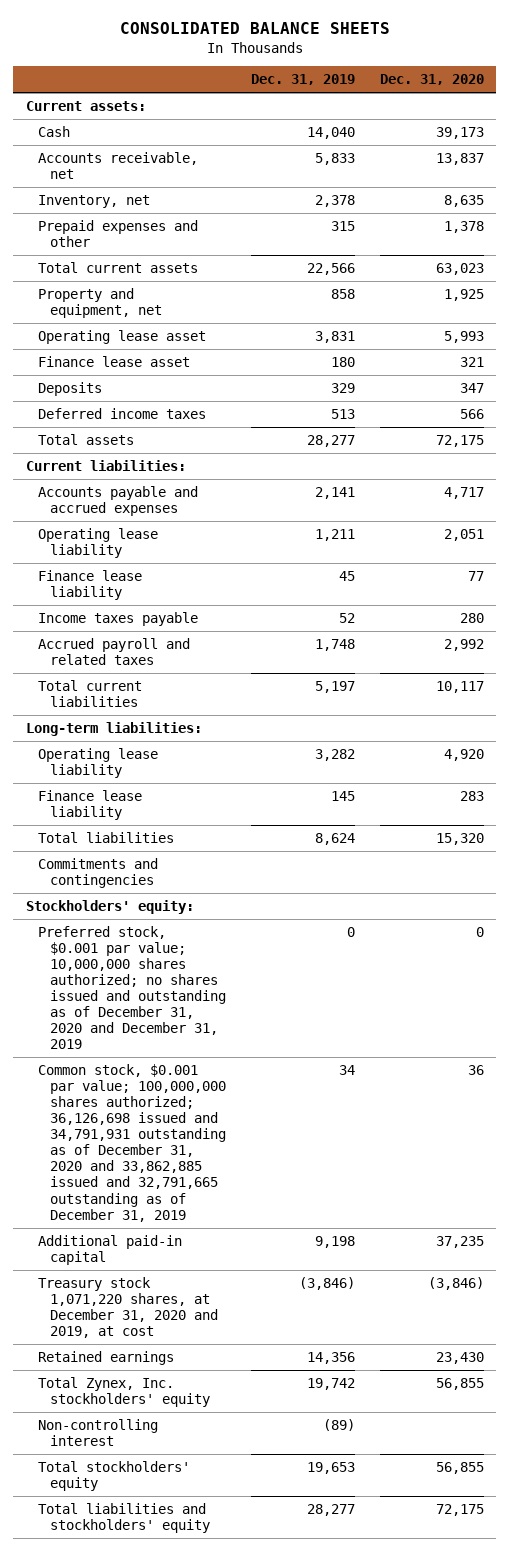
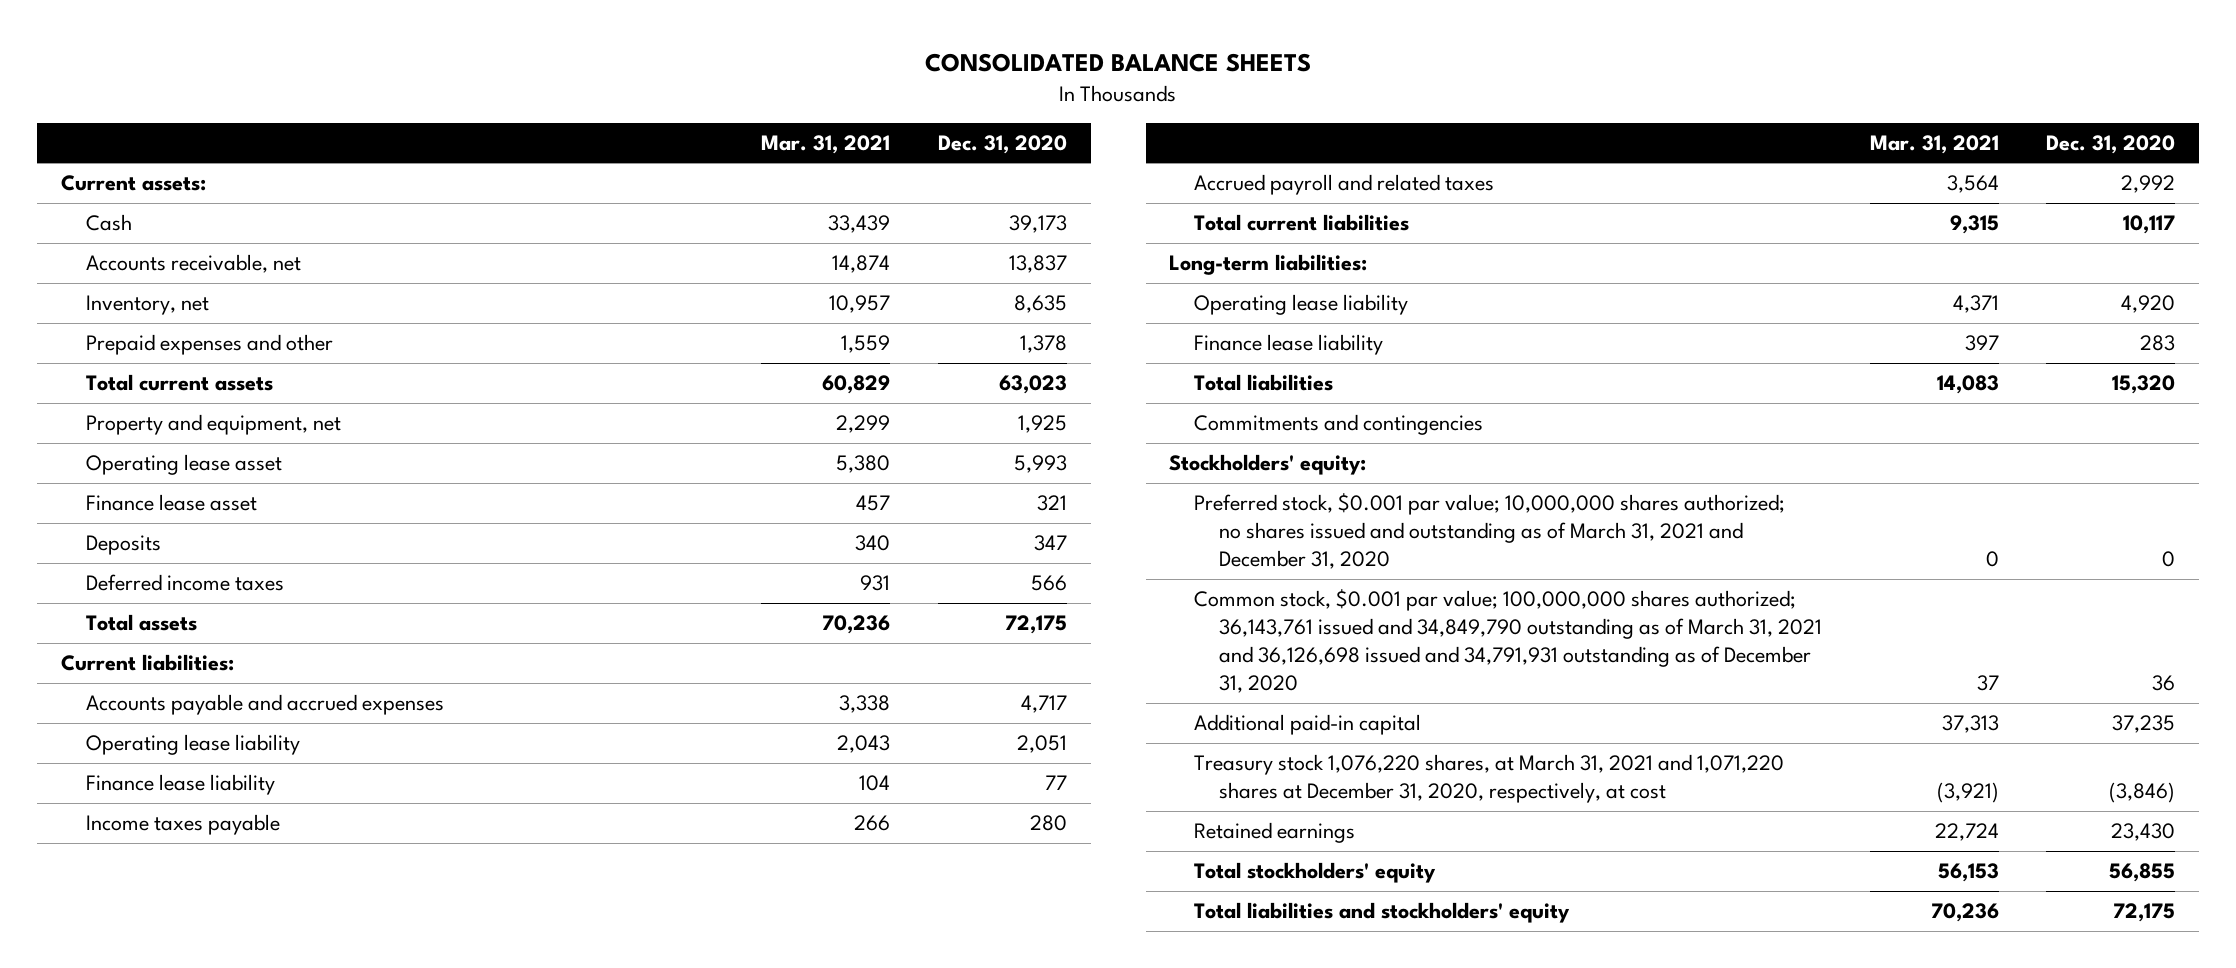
[251,74,356,86] Dec. 31, 2019 -> none
none -> [760,134,890,154] Mar. 31, 2021
[38,925,227,1050] Preferred stock, $0.001 par value; 10,000,000 shares authorized; no shares issued and outstanding as of December 31, 2020 and December 31, 2019 -> [1194,493,1786,570] Preferred stock, $0.001 par value; 10,000,000 shares authorized; no shares issued and outstanding as of March 31, 2021 and December 31, 2020
[38,1063,227,1222] Common stock, $0.001 par value; 100,000,000 shares authorized; 36,126,698 issued and 34,791,931 outstanding as of December 31, 2020 and 33,862,885 issued and 32,791,665 outstanding as of December 31, 2019 -> [1194,589,1822,694] Common stock, $0.001 par value; 100,000,000 shares authorized; 36,143,761 issued and 34,849,790 outstanding as of March 31, 2021 and 36,126,698 issued and 34,791,931 outstanding as of December 31, 2020
[38,1276,219,1339] Treasury stock 1,071,220 shares, at December 31, 2020 and 2019, at cost -> [1194,754,1785,804] Treasury stock 1,076,220 shares, at March 31, 2021 and 1,071,220 shares at December 31, 2020, respectively, at cost
[38,1376,211,1408] Total Zynex, Inc. stockholders' equity -> none
[38,1418,159,1447] Non-controlling interest -> none

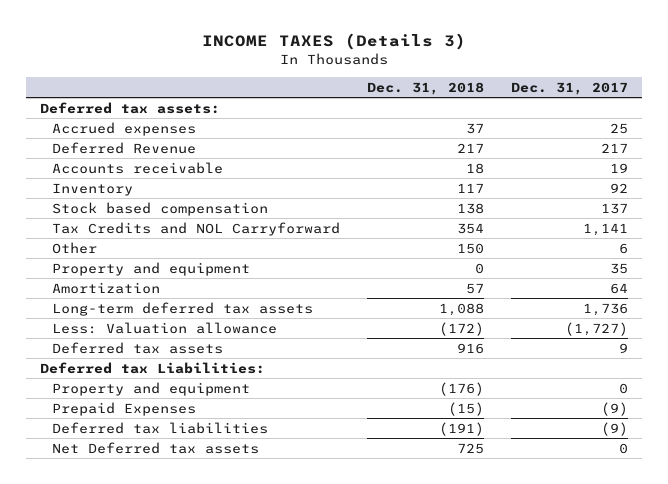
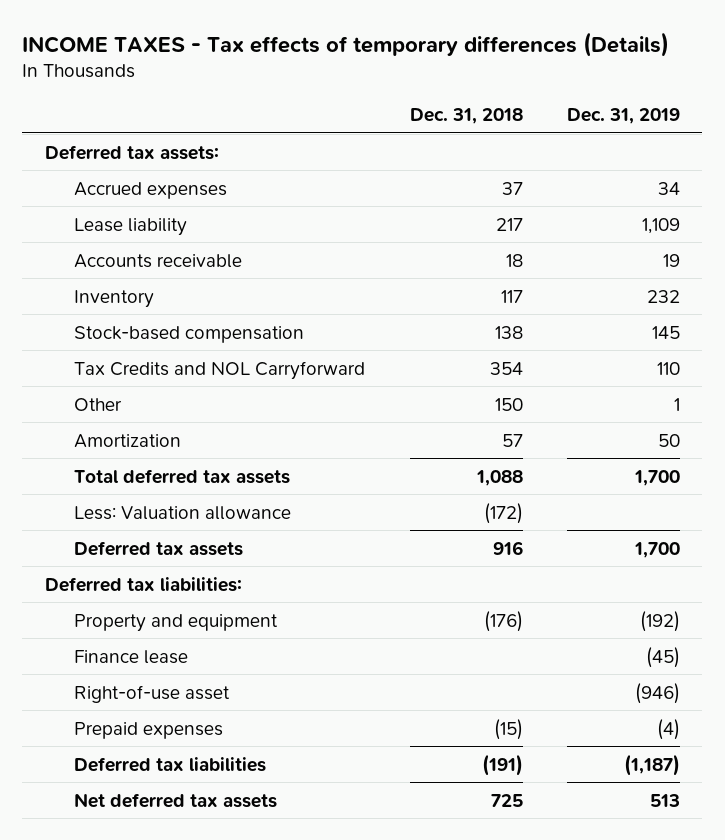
[201,33,466,51] INCOME TAXES (Details 3) -> [22,31,670,57] INCOME TAXES - Tax effects of temporary differences (Details)
[511,81,629,95] Dec. 31, 2017 -> none
none -> [567,107,681,124] Dec. 31, 2019
[52,141,197,154] Deferred Revenue -> [74,217,188,236] Lease liability
[52,201,269,216] Stock based compensation -> [74,325,305,343] Stock-based compensation
[52,261,251,276] Property and equipment -> none
[52,301,314,316] Long-term deferred tax assets -> [74,468,291,484] Total deferred tax assets
[39,361,265,374] Deferred tax Liabilities: -> [44,576,242,592] Deferred tax liabilities:
none -> [74,649,189,664] Finance lease
none -> [74,684,231,703] Right-of-use asset
[52,401,197,416] Prepaid Expenses -> [74,721,224,739] Prepaid expenses
[52,441,260,454] Net Deferred tax assets -> [74,792,278,808] Net deferred tax assets

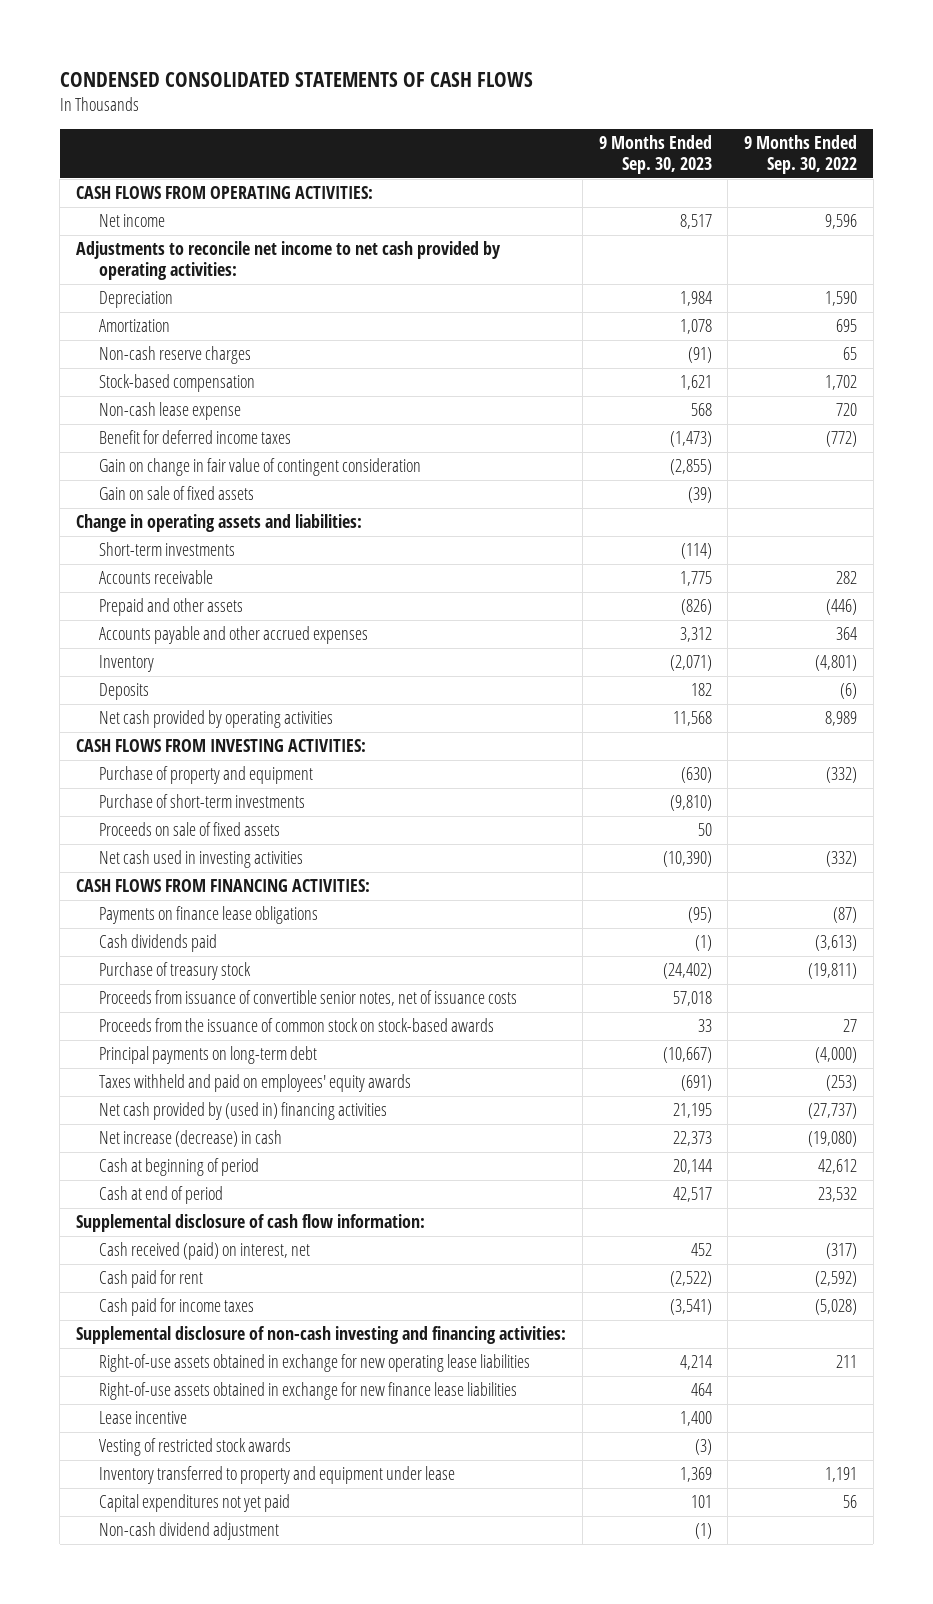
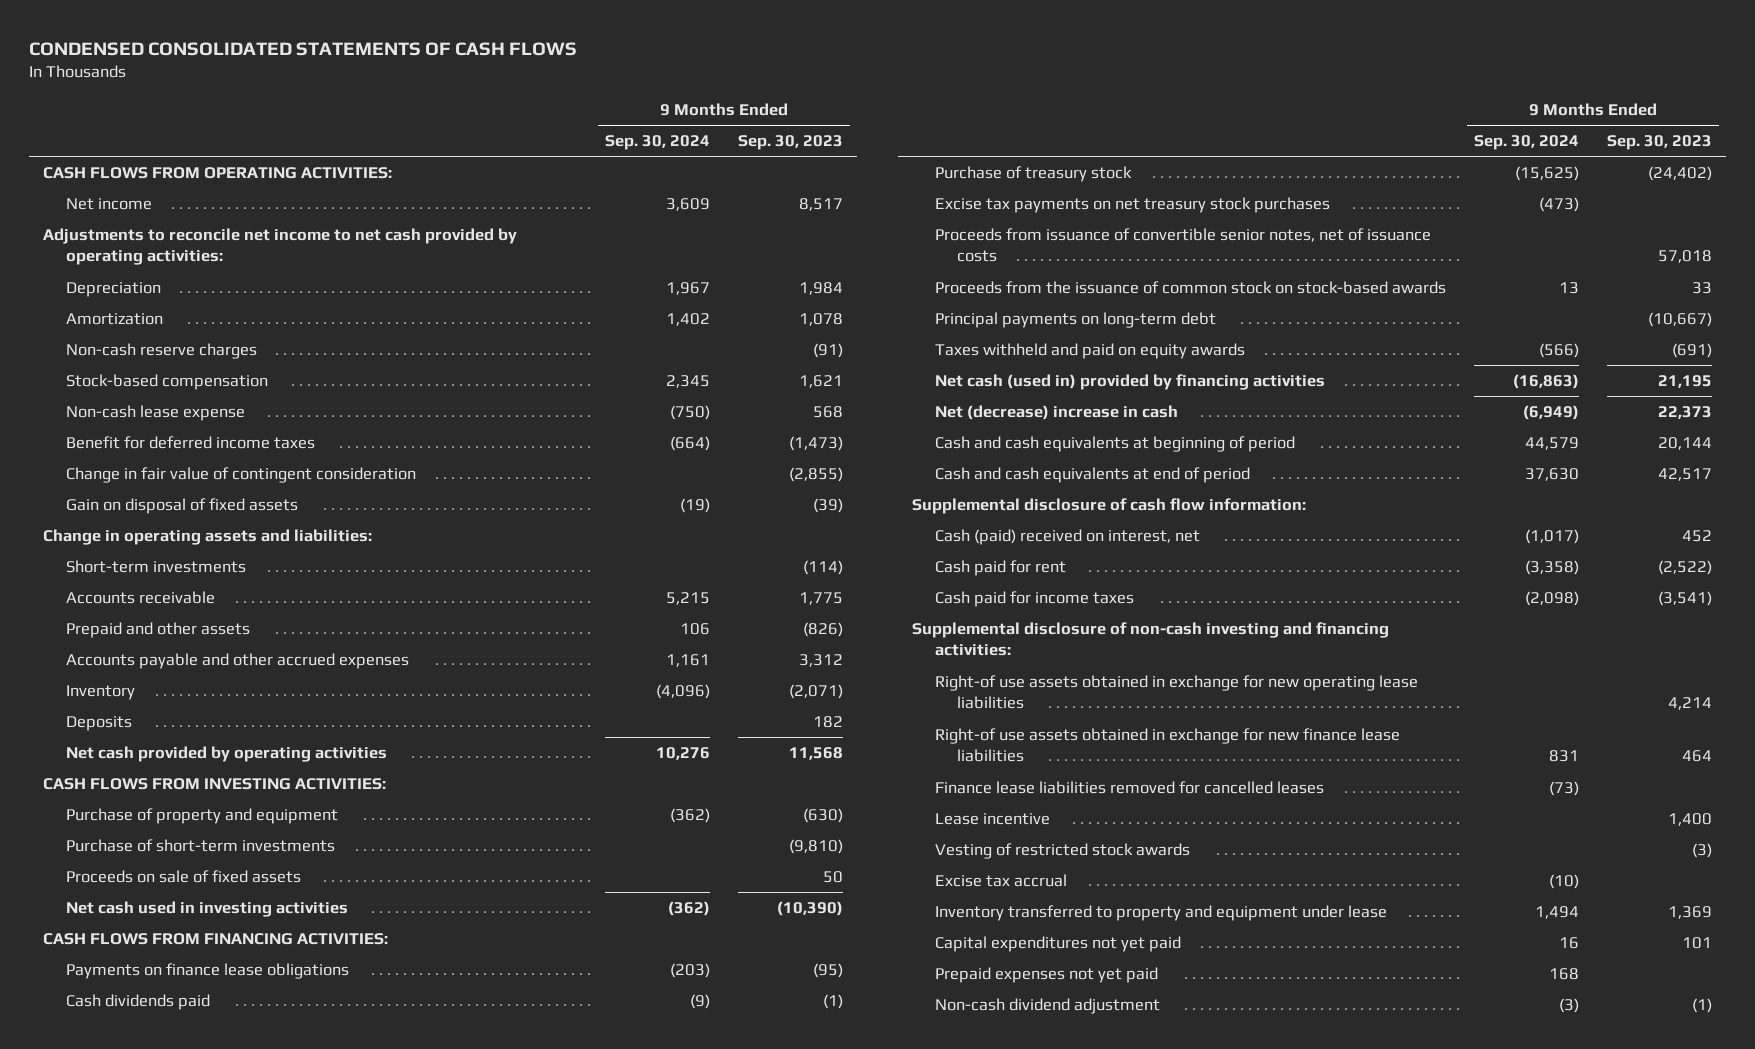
[744,134,858,175] 9 Months Ended Sep. 30, 2022 -> none
none -> [604,135,710,151] Sep. 30, 2024
[99,458,422,477] Gain on change in fair value of contingent consideration -> [65,467,416,484] Change in fair value of contingent consideration
[99,486,255,501] Gain on sale of fixed assets -> [65,498,298,515] Gain on disposal of fixed assets
none -> [934,197,1330,214] Excise tax payments on net treasury stock purchases
[99,1074,412,1093] Taxes withheld and paid on employees' equity awards -> [934,343,1245,360] Taxes withheld and paid on equity awards
[99,1102,388,1121] Net cash provided by (used in) financing activities -> [934,374,1325,391] Net cash (used in) provided by financing activities
[99,1130,283,1148] Net increase (decrease) in cash -> [934,405,1178,421] Net (decrease) increase in cash
[99,1158,260,1177] Cash at beginning of period -> [934,436,1295,453] Cash and cash equivalents at beginning of period
[99,1186,224,1205] Cash at end of period -> [934,467,1250,484] Cash and cash equivalents at end of period
[99,1242,311,1261] Cash received (paid) on interest, net -> [934,529,1200,546] Cash (paid) received on interest, net
[99,1354,531,1373] Right-of-use assets obtained in exchange for new operating lease liabilities -> [934,675,1418,710] Right-of use assets obtained in exchange for new operating lease liabilities
[99,1382,518,1401] Right-of-use assets obtained in exchange for new finance lease liabilities -> [934,728,1400,763] Right-of use assets obtained in exchange for new finance lease liabilities
none -> [934,781,1324,795] Finance lease liabilities removed for cancelled leases
none -> [934,874,1067,888] Excise tax accrual
none -> [934,967,1158,984] Prepaid expenses not yet paid

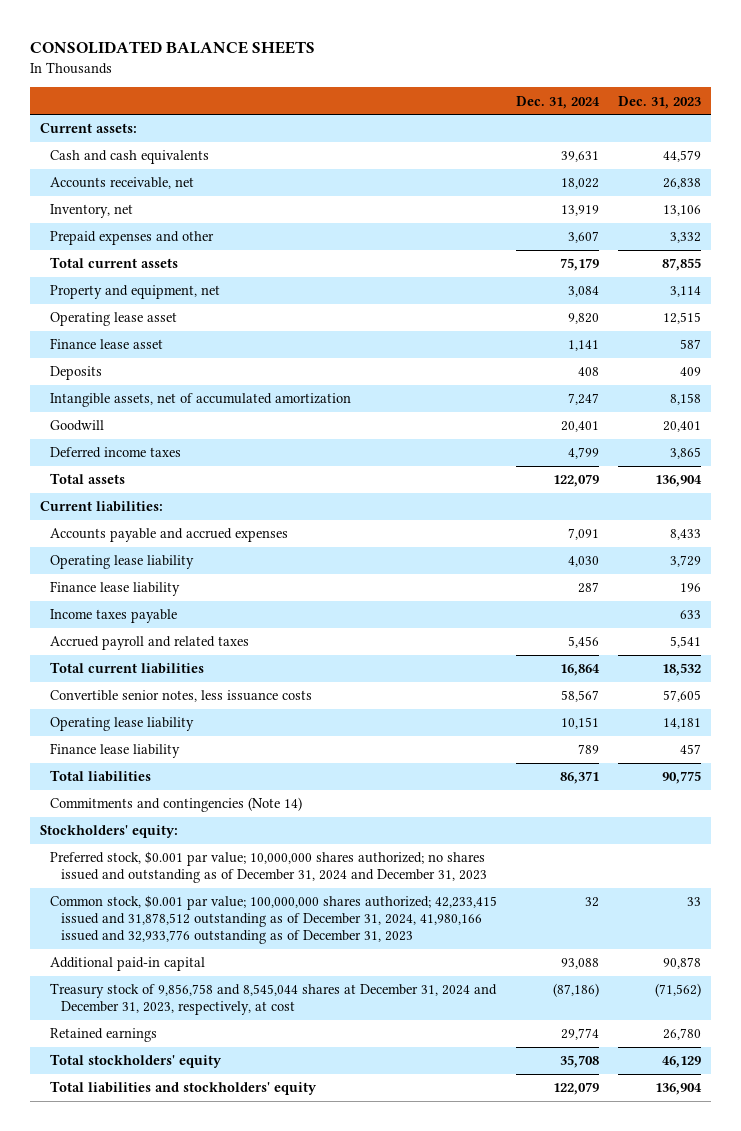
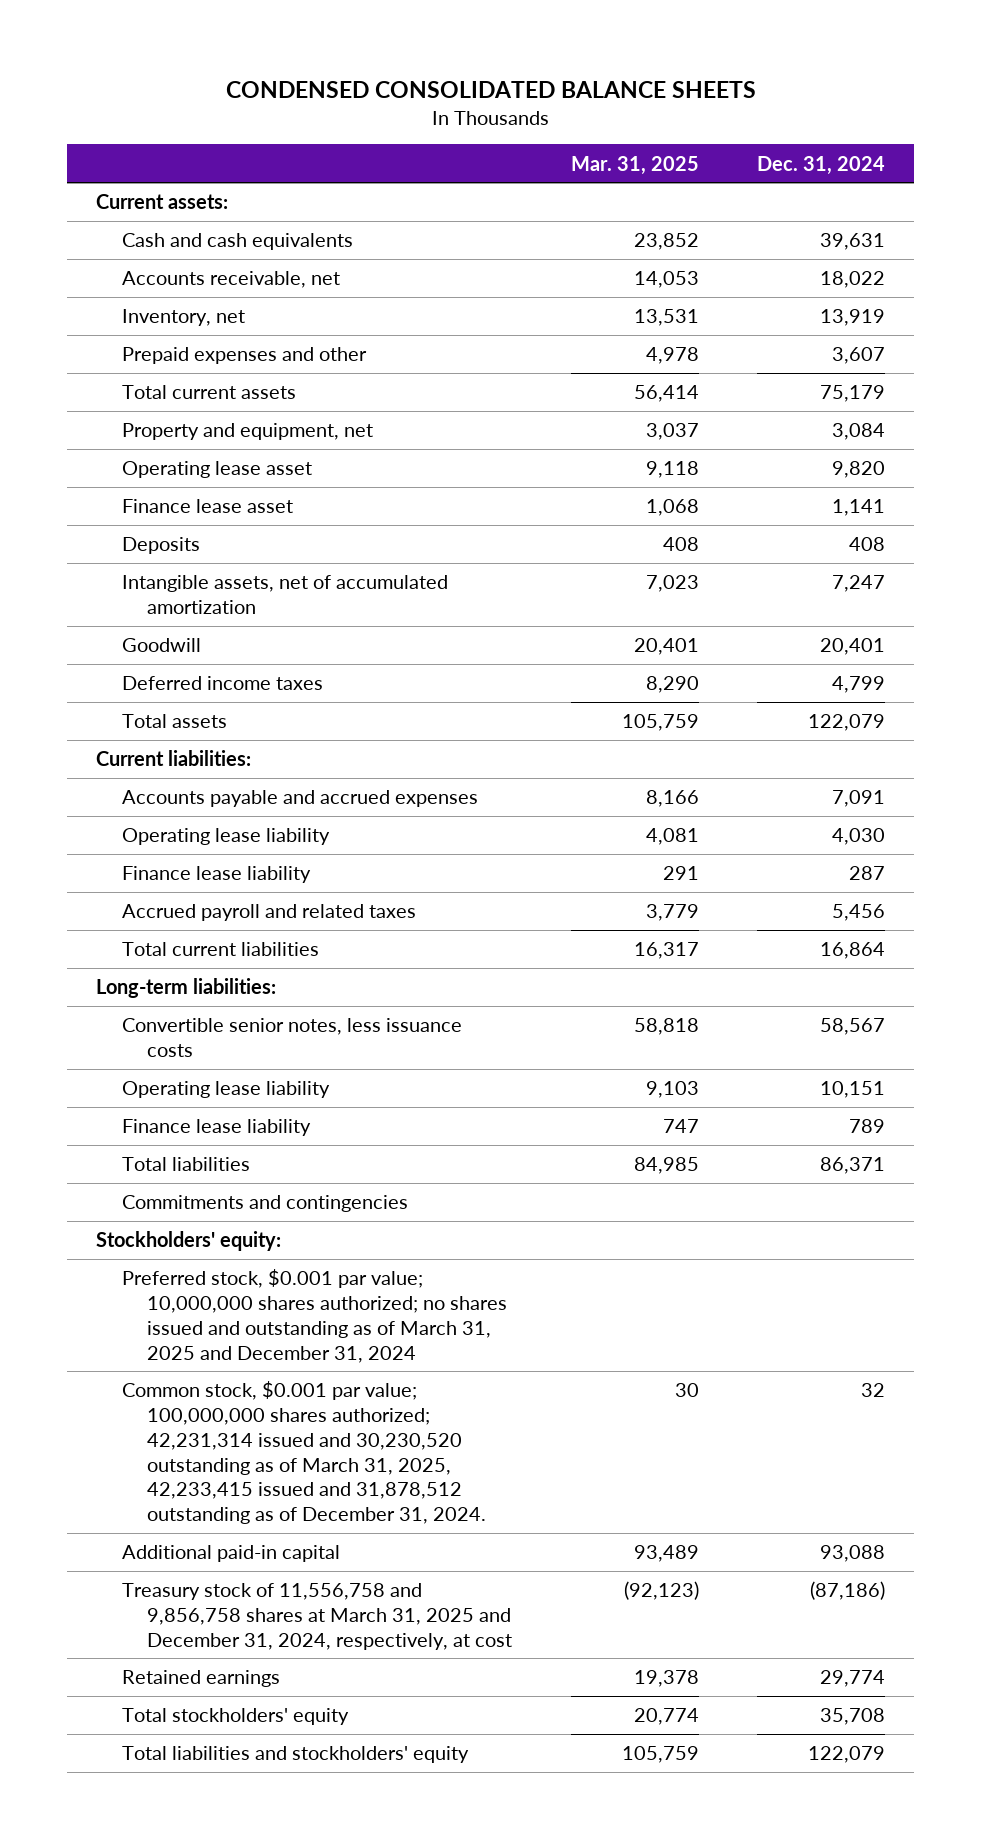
[30,40,316,54] CONSOLIDATED BALANCE SHEETS -> [225,80,756,98] CONDENSED CONSOLIDATED BALANCE SHEETS
[618,95,702,109] Dec. 31, 2023 -> none
none -> [570,155,699,175] Mar. 31, 2025
[50,609,178,624] Income taxes payable -> none
none -> [95,978,276,999] Long-term liabilities:
[50,797,303,813] Commitments and contingencies (Note 14) -> [121,1195,408,1213] Commitments and contingencies
[50,851,487,884] Preferred stock, $0.001 par value; 10,000,000 shares authorized; no shares issued and outstanding as of December 31, 2024 and December 31, 2023 -> [121,1269,508,1363] Preferred stock, $0.001 par value; 10,000,000 shares authorized; no shares issued and outstanding as of March 31, 2025 and December 31, 2024
[50,895,498,945] Common stock, $0.001 par value; 100,000,000 shares authorized; 42,233,415 issued and 31,878,512 outstanding as of December 31, 2024, 41,980,166 issued and 32,933,776 outstanding as of December 31, 2023 -> [121,1381,487,1525] Common stock, $0.001 par value; 100,000,000 shares authorized; 42,231,314 issued and 30,230,520 outstanding as of March 31, 2025, 42,233,415 issued and 31,878,512 outstanding as of December 31, 2024.
[50,983,498,1016] Treasury stock of 9,856,758 and 8,545,044 shares at December 31, 2024 and December 31, 2023, respectively, at cost -> [121,1583,513,1650] Treasury stock of 11,556,758 and 9,856,758 shares at March 31, 2025 and December 31, 2024, respectively, at cost

